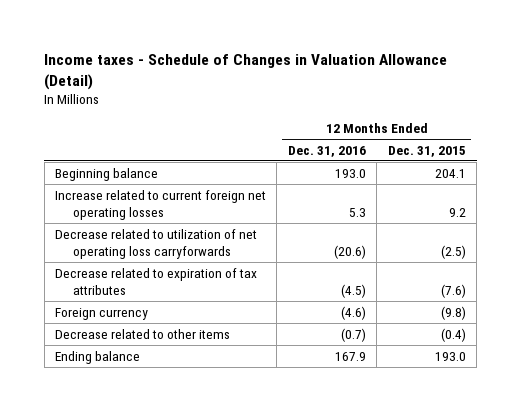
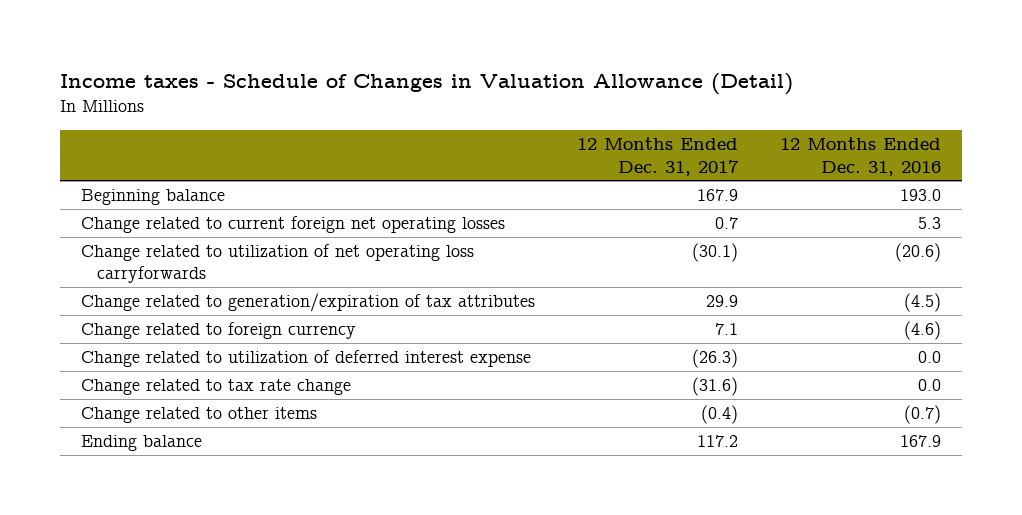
[387,145,466,157] Dec. 31, 2015 -> none
none -> [577,137,740,176] 12 Months Ended Dec. 31, 2017
[54,189,266,220] Increase related to current foreign net operating losses -> [81,215,506,233] Change related to current foreign net operating losses
[54,228,257,259] Decrease related to utilization of net operating loss carryforwards -> [81,243,475,284] Change related to utilization of net operating loss carryforwards
[54,267,257,295] Decrease related to expiration of tax attributes -> [81,292,536,312] Change related to generation/expiration of tax attributes
[54,307,148,320] Foreign currency -> [81,321,357,339] Change related to foreign currency
none -> [81,349,532,367] Change related to utilization of deferred interest expense
none -> [81,378,352,395] Change related to tax rate change
[54,328,230,339] Decrease related to other items -> [81,406,318,423] Change related to other items

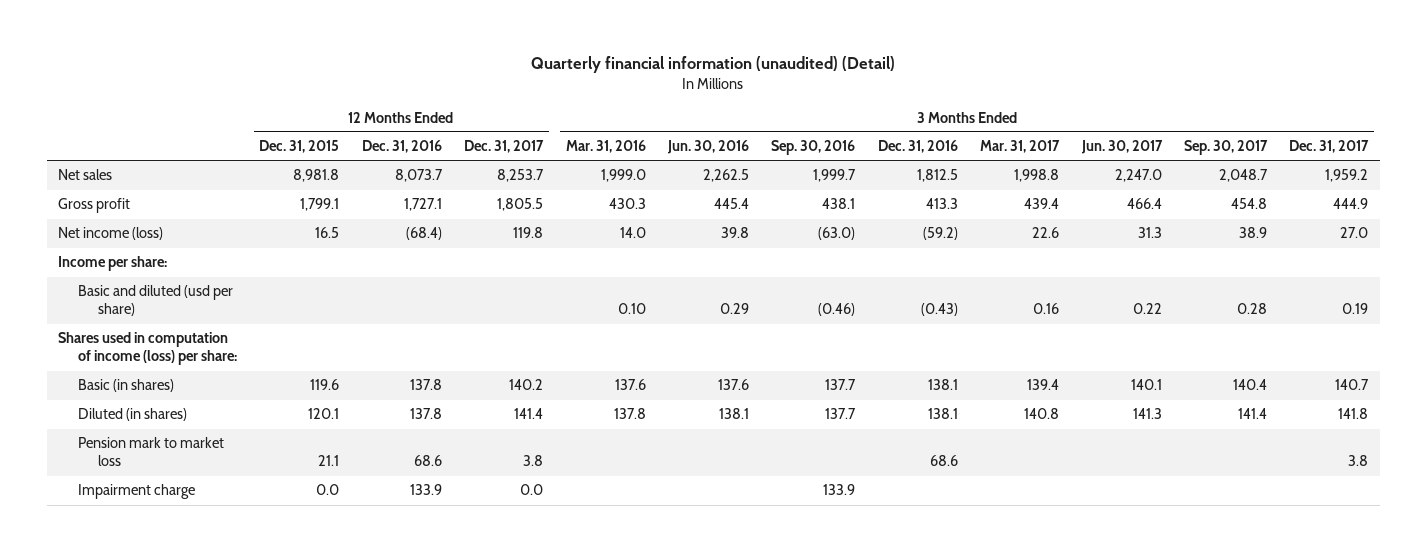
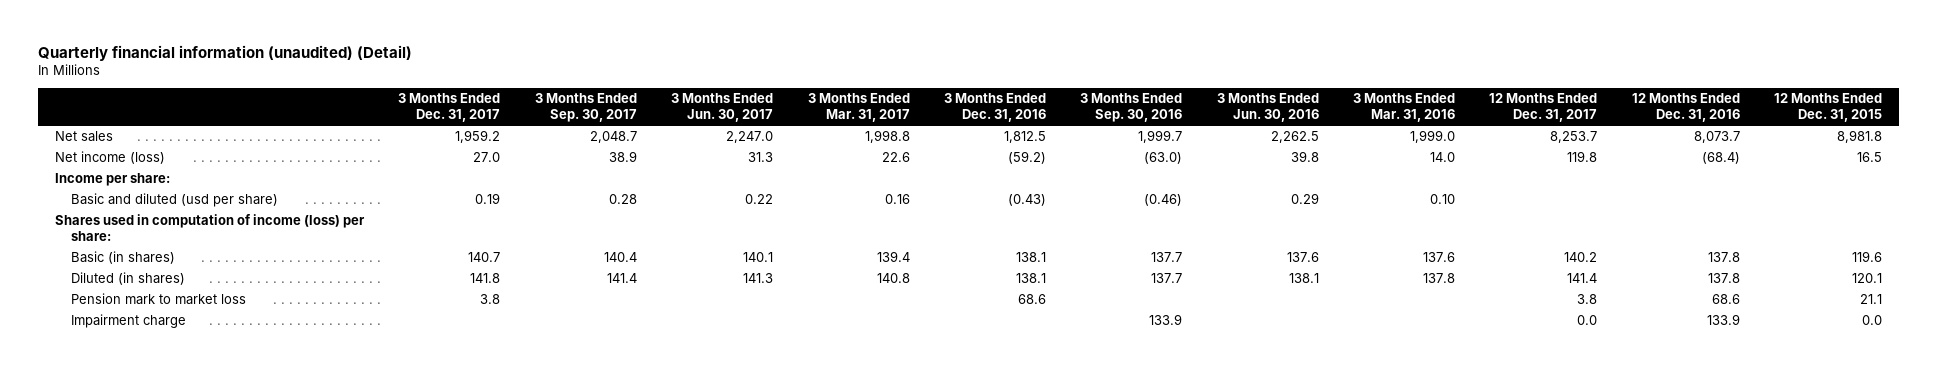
[58,198,131,214] Gross profit -> none

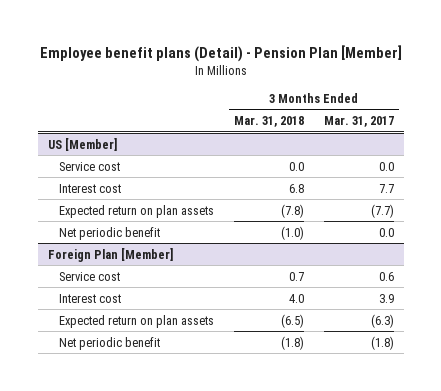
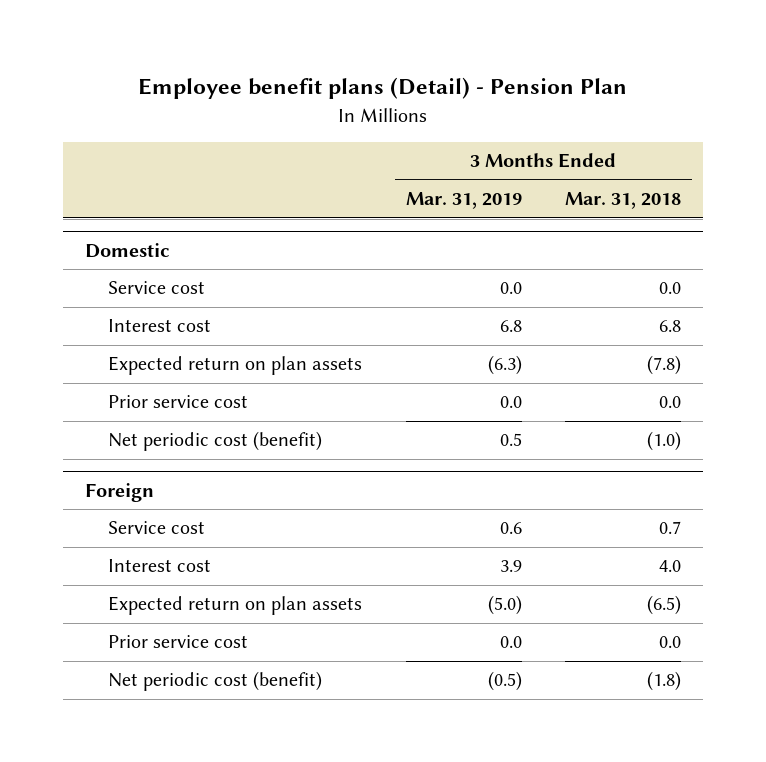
[39,44,402,62] Employee benefit plans (Detail) - Pension Plan [Member] -> [138,77,628,100] Employee benefit plans (Detail) - Pension Plan
[323,116,394,128] Mar. 31, 2017 -> none
none -> [405,192,522,210] Mar. 31, 2019
[47,137,117,151] US [Member] -> none
none -> [85,242,170,258] Domestic
[47,247,173,262] Foreign Plan [Member] -> none
none -> [107,395,248,409] Prior service cost
[58,226,160,240] Net periodic benefit -> [107,431,322,452] Net periodic cost (benefit)
none -> [85,482,155,502] Foreign
none -> [107,635,248,649] Prior service cost
[58,336,160,350] Net periodic benefit -> [107,671,322,692] Net periodic cost (benefit)

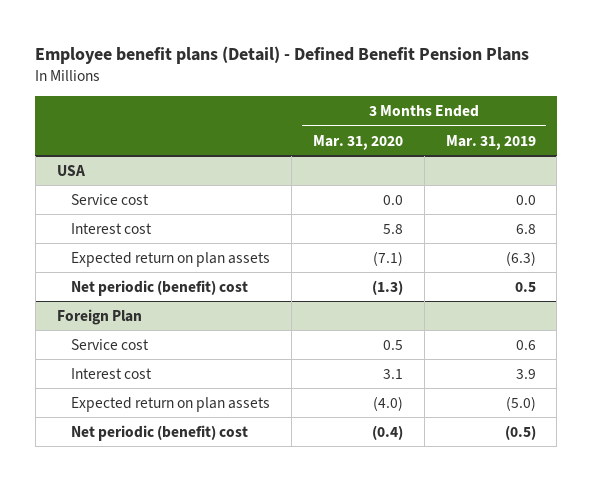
[138,77,628,100] Employee benefit plans (Detail) - Pension Plan -> [35,45,530,64] Employee benefit plans (Detail) - Defined Benefit Pension Plans
[565,192,682,210] Mar. 31, 2018 -> none
none -> [312,134,403,150] Mar. 31, 2020
[85,242,170,258] Domestic -> [56,164,85,176] USA
[107,395,248,409] Prior service cost -> none
[107,431,322,452] Net periodic cost (benefit) -> [71,279,249,296] Net periodic (benefit) cost
[85,482,155,502] Foreign -> [56,308,142,325] Foreign Plan
[107,635,248,649] Prior service cost -> none
[107,671,322,692] Net periodic cost (benefit) -> [71,424,249,441] Net periodic (benefit) cost

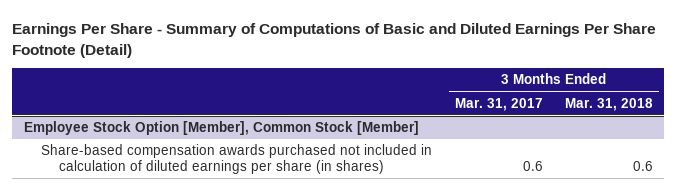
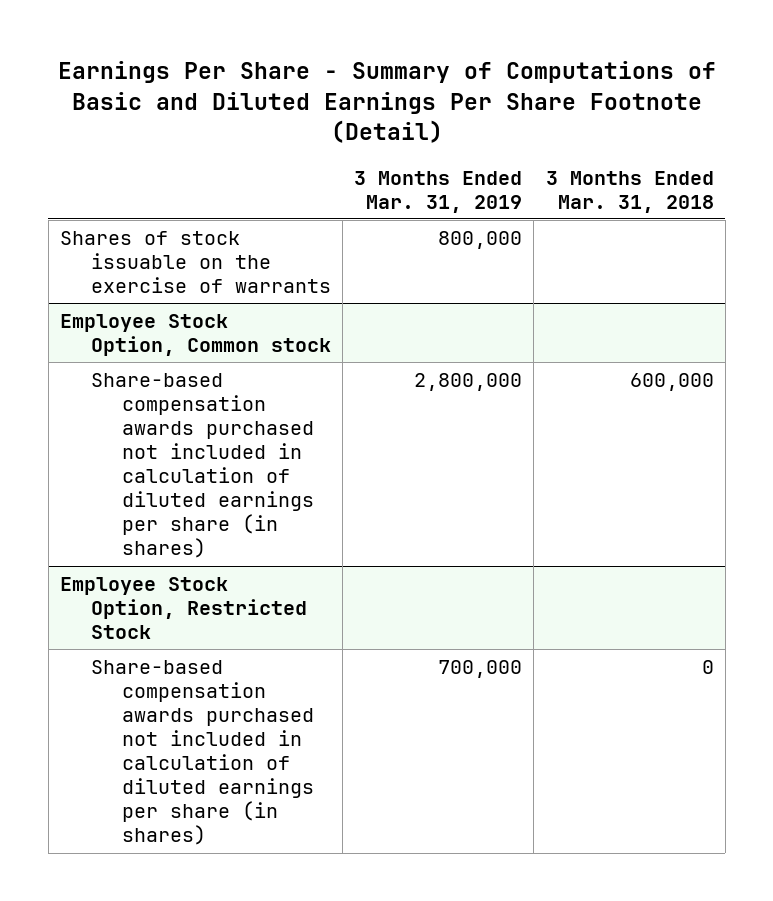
[454,97,543,111] Mar. 31, 2017 -> none
none -> [354,170,523,213] 3 Months Ended Mar. 31, 2019
none -> [59,230,331,293] Shares of stock issuable on the exercise of warrants
[23,121,419,136] Employee Stock Option [Member], Common Stock [Member] -> [59,313,331,356] Employee Stock Option, Common stock
[633,161,654,172] 0.6 -> [629,372,714,391] 600,000
none -> [59,576,307,639] Employee Stock Option, Restricted Stock
none -> [90,659,315,846] Share-based compensation awards purchased not included in calculation of diluted earnings per share (in shares)

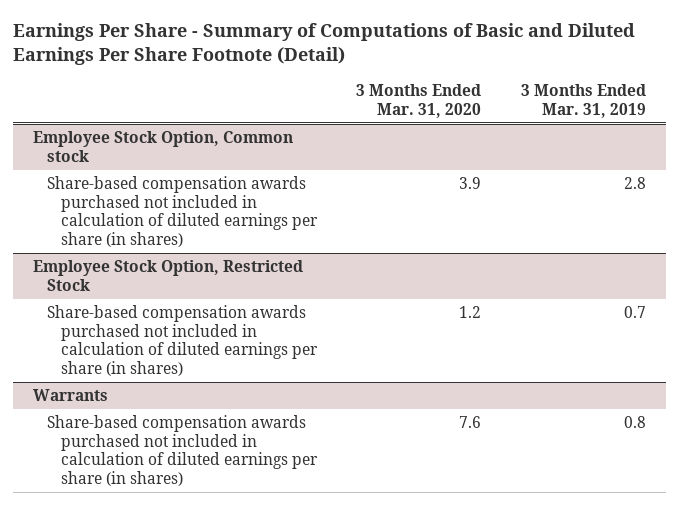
[545,170,714,213] 3 Months Ended Mar. 31, 2018 -> none
none -> [356,84,482,118] 3 Months Ended Mar. 31, 2020
[59,230,331,293] Shares of stock issuable on the exercise of warrants -> none
[414,372,523,391] 2,800,000 -> [624,177,647,190] 2.8
[438,659,523,678] 700,000 -> [624,306,647,319] 0.7
none -> [33,389,109,402] Warrants
none -> [46,415,318,486] Share-based compensation awards purchased not included in calculation of diluted earnings per share (in shares)

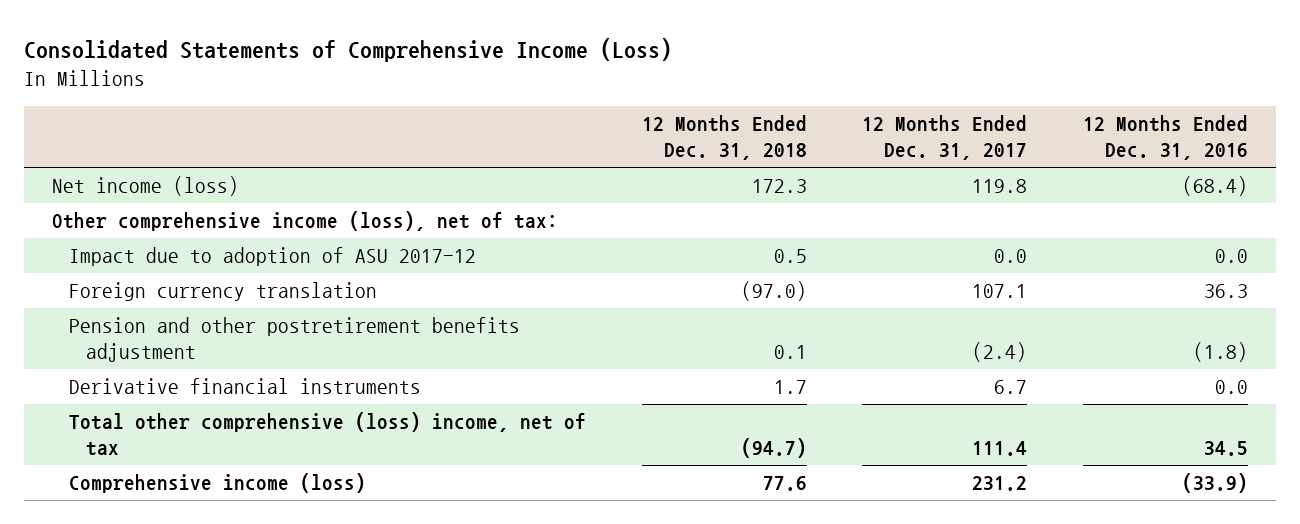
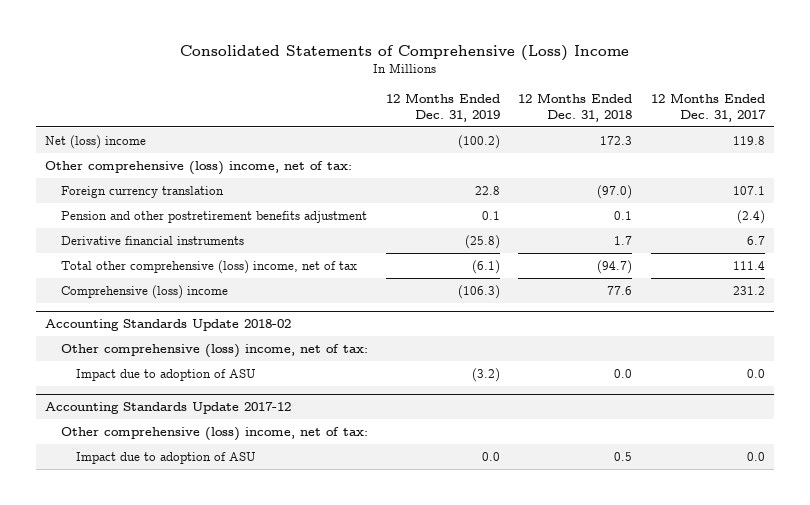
[24,37,673,62] Consolidated Statements of Comprehensive Income (Loss) -> [179,45,629,62] Consolidated Statements of Comprehensive (Loss) Income
[1082,115,1248,161] 12 Months Ended Dec. 31, 2016 -> none
none -> [386,92,501,122] 12 Months Ended Dec. 31, 2019
[68,247,476,267] Impact due to adoption of ASU 2017-12 -> none
[51,176,239,197] Net income (loss) -> [45,134,147,149] Net (loss) income
[51,211,558,232] Other comprehensive income (loss), net of tax: -> [45,160,353,175] Other comprehensive (loss) income, net of tax:
[68,473,366,494] Comprehensive income (loss) -> [60,284,228,299] Comprehensive (loss) income
none -> [45,318,292,331] Accounting Standards Update 2018-02
none -> [60,343,368,358] Other comprehensive (loss) income, net of tax:
none -> [76,368,257,381] Impact due to adoption of ASU
none -> [45,401,292,414] Accounting Standards Update 2017-12
none -> [60,426,368,441] Other comprehensive (loss) income, net of tax:
none -> [76,451,257,464] Impact due to adoption of ASU

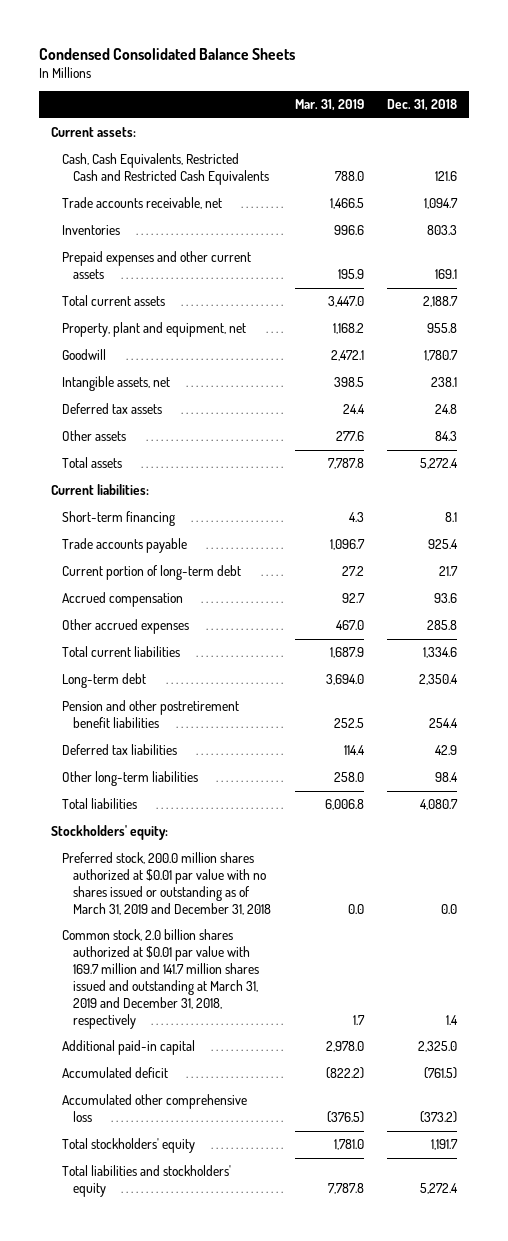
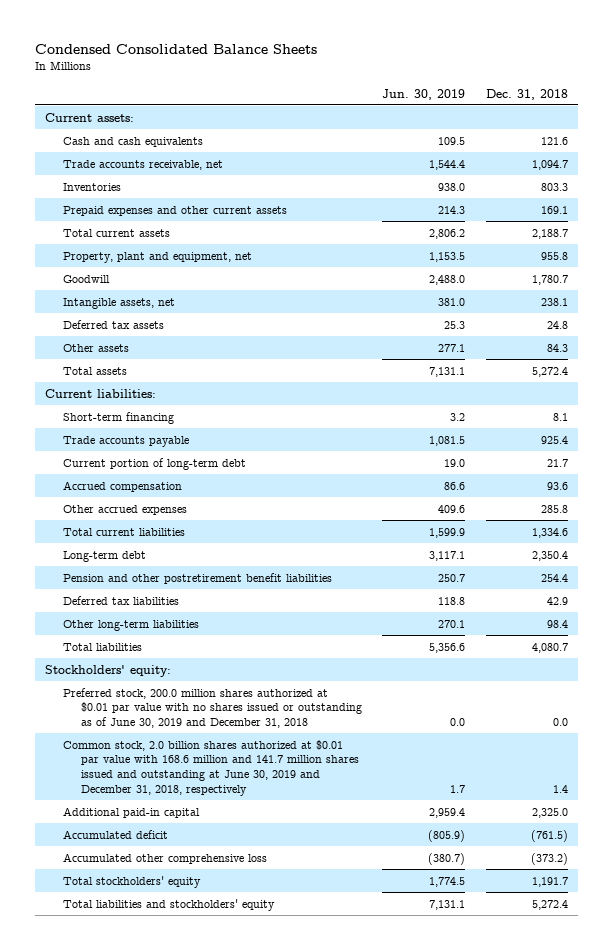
[294,99,364,112] Mar. 31, 2019 -> none
none -> [382,88,466,100] Jun. 30, 2019
[61,153,269,186] Cash, Cash Equivalents, Restricted Cash and Restricted Cash Equivalents -> [62,136,203,147] Cash and cash equivalents
[61,852,271,915] Preferred stock, 200.0 million shares authorized at $0.01 par value with no shares issued or outstanding as of March 31, 2019 and December 31, 2018 -> [62,687,362,729] Preferred stock, 200.0 million shares authorized at $0.01 par value with no shares issued or outstanding as of June 30, 2019 and December 31, 2018
[61,929,259,1029] Common stock, 2.0 billion shares authorized at $0.01 par value with 169.7 million and 141.7 million shares issued and outstanding at March 31, 2019 and December 31, 2018, respectively -> [62,739,359,797] Common stock, 2.0 billion shares authorized at $0.01 par value with 168.6 million and 141.7 million shares issued and outstanding at June 30, 2019 and December 31, 2018, respectively

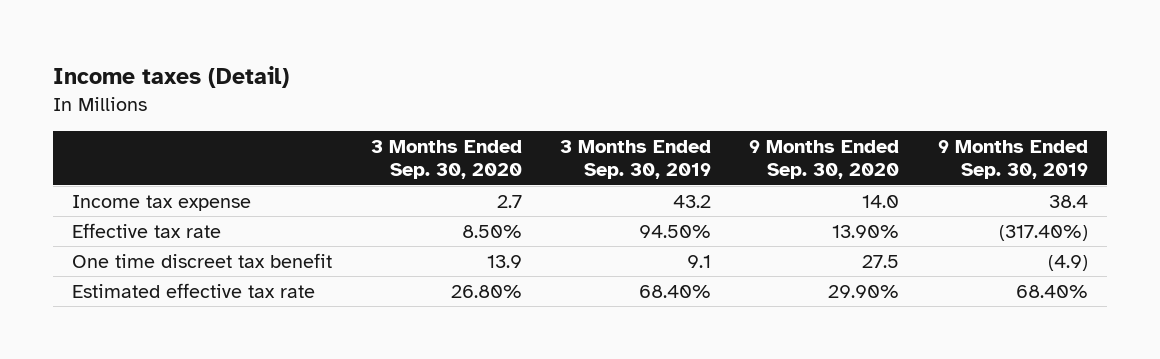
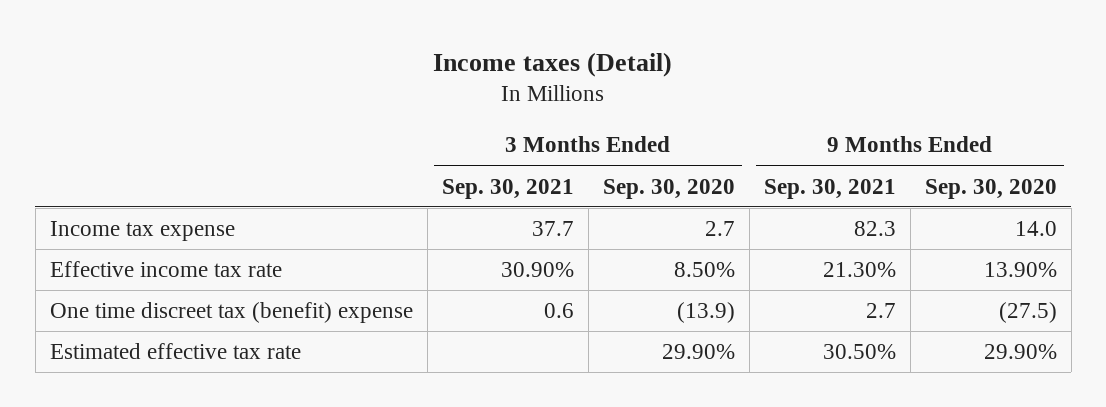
[560,139,712,180] 3 Months Ended Sep. 30, 2019 -> none
[937,139,1088,180] 9 Months Ended Sep. 30, 2019 -> none
none -> [441,178,574,199] Sep. 30, 2021
none -> [763,178,896,199] Sep. 30, 2021
[72,222,222,238] Effective tax rate -> [49,261,282,278] Effective income tax rate
[72,252,333,268] One time discreet tax benefit -> [49,302,413,324] One time discreet tax (benefit) expense
[486,254,522,268] 13.9 -> [676,302,735,324] (13.9)
[862,254,900,268] 27.5 -> [998,302,1057,324] (27.5)
[450,284,522,298] 26.80% -> [661,344,735,360] 29.90%

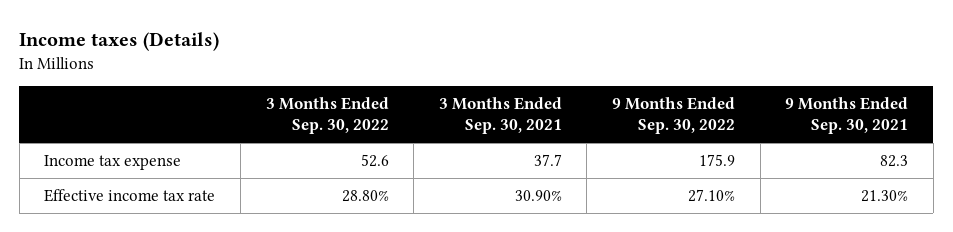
[433,51,673,77] Income taxes (Detail) -> [19,31,220,51] Income taxes (Details)
[602,178,735,199] Sep. 30, 2020 -> none
[924,178,1057,199] Sep. 30, 2020 -> none
none -> [265,97,389,135] 3 Months Ended Sep. 30, 2022
none -> [612,97,736,135] 9 Months Ended Sep. 30, 2022
[49,302,413,324] One time discreet tax (benefit) expense -> none
[49,343,301,360] Estimated effective tax rate -> none

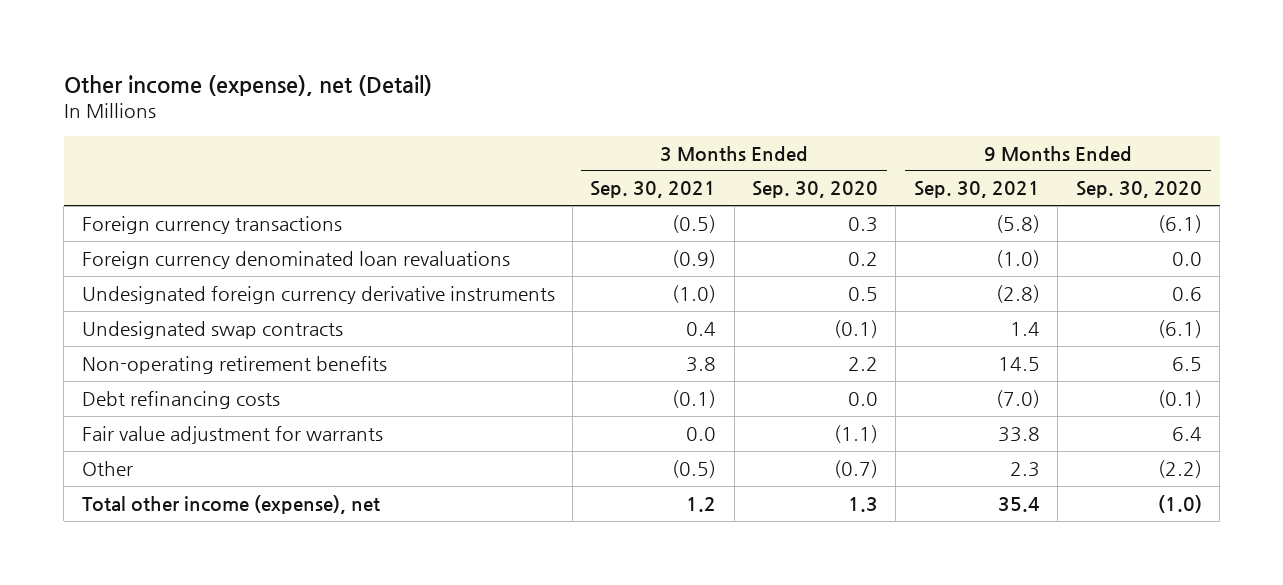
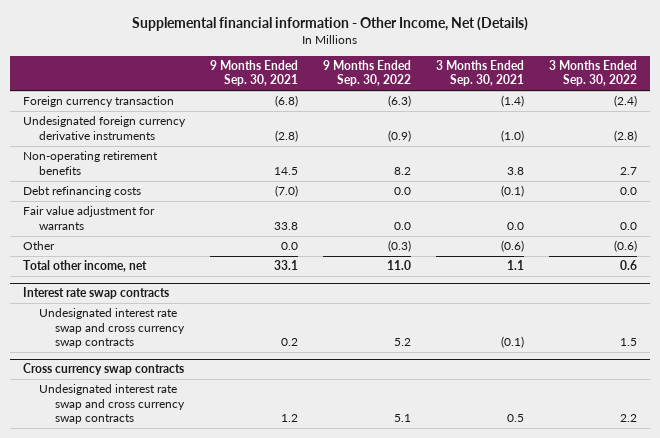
[63,75,432,97] Other income (expense), net (Detail) -> [131,17,528,32] Supplemental financial information - Other Income, Net (Details)
[752,181,879,199] Sep. 30, 2020 -> none
[1075,181,1202,199] Sep. 30, 2020 -> none
none -> [322,59,411,87] 9 Months Ended Sep. 30, 2022
none -> [549,59,638,87] 3 Months Ended Sep. 30, 2022
[81,250,510,269] Foreign currency denominated loan revaluations -> none
[81,215,342,234] Foreign currency transactions -> [22,96,174,108] Foreign currency transaction
[672,214,717,233] (0.5) -> [501,95,525,108] (1.4)
[995,214,1040,233] (5.8) -> [274,95,298,108] (6.8)
[81,320,343,339] Undesignated swap contracts -> none
[672,459,717,478] (0.5) -> [501,240,525,253] (0.6)
[1009,461,1040,477] 2.3 -> [280,242,298,251] 0.0
[81,494,380,514] Total other income (expense), net -> [22,260,147,273] Total other income, net
[686,496,717,512] 1.2 -> [507,260,525,271] 1.1
[997,496,1040,512] 35.4 -> [273,260,298,271] 33.1
none -> [22,287,169,300] Interest rate swap contracts
none -> [38,308,186,349] Undesignated interest rate swap and cross currency swap contracts
none -> [22,363,184,376] Cross currency swap contracts
none -> [38,384,186,425] Undesignated interest rate swap and cross currency swap contracts

